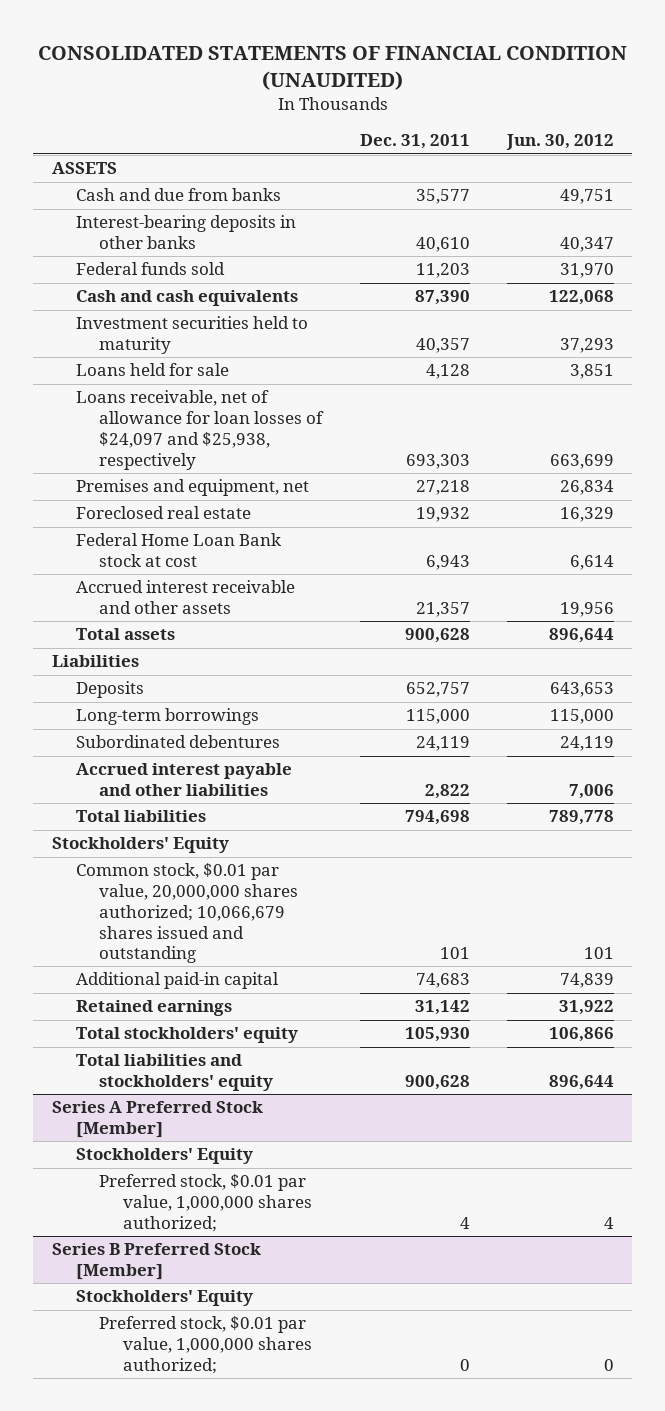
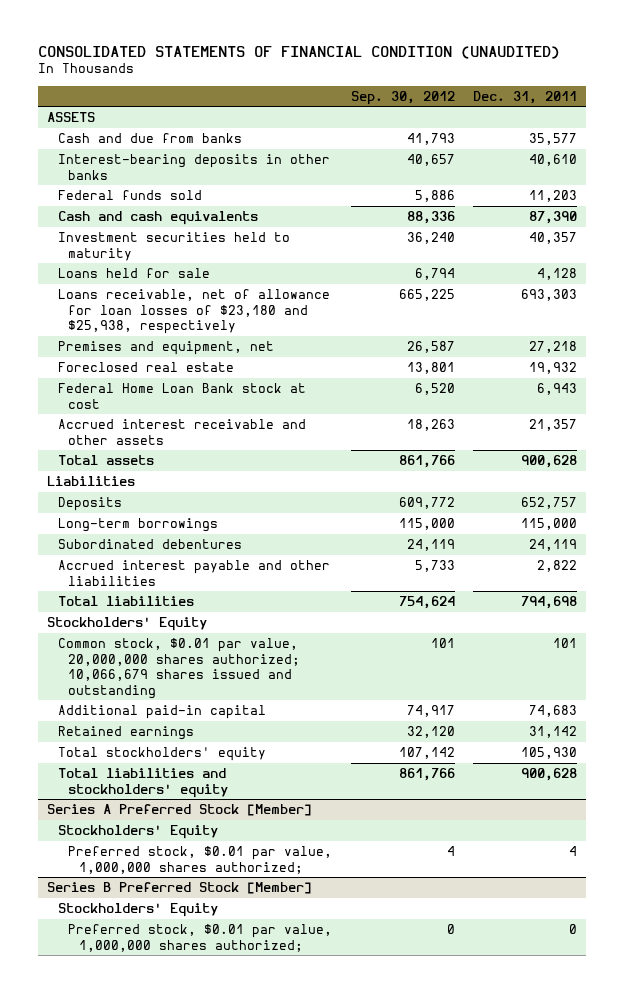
[505,134,614,151] Jun. 30, 2012 -> none
none -> [350,90,455,105] Sep. 30, 2012
[75,390,325,470] Loans receivable, net of allowance for loan losses of $24,097 and $25,938, respectively -> [57,289,330,335] Loans receivable, net of allowance for loan losses of $23,180 and $25,938, respectively

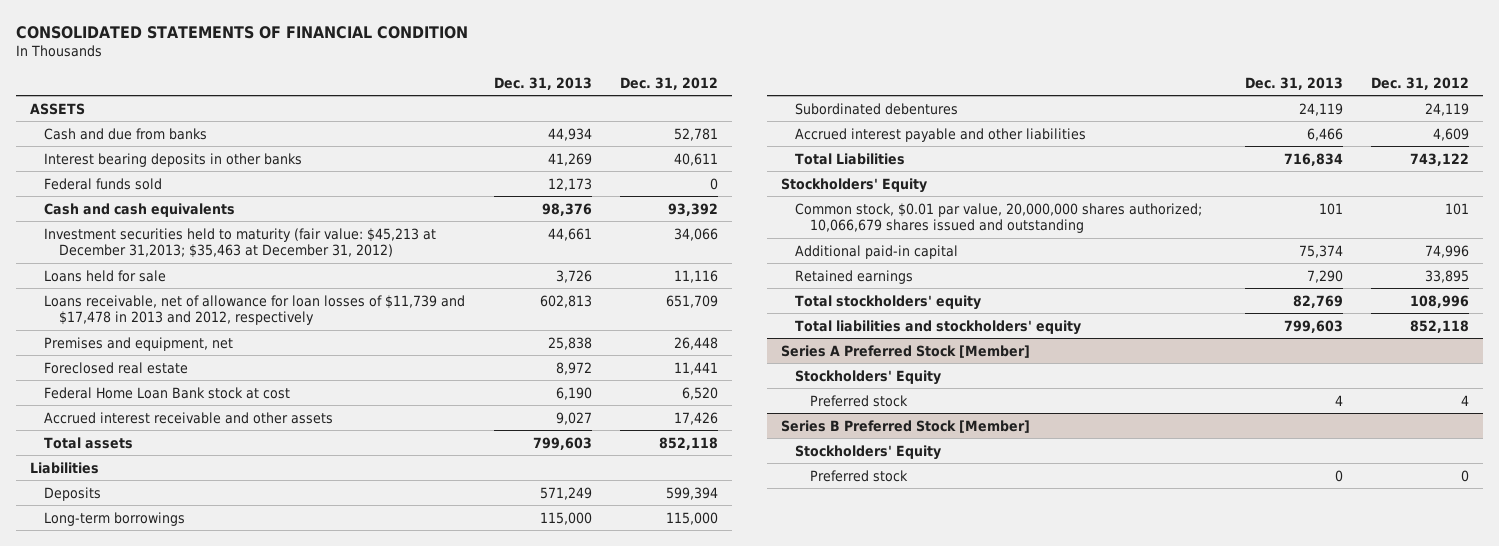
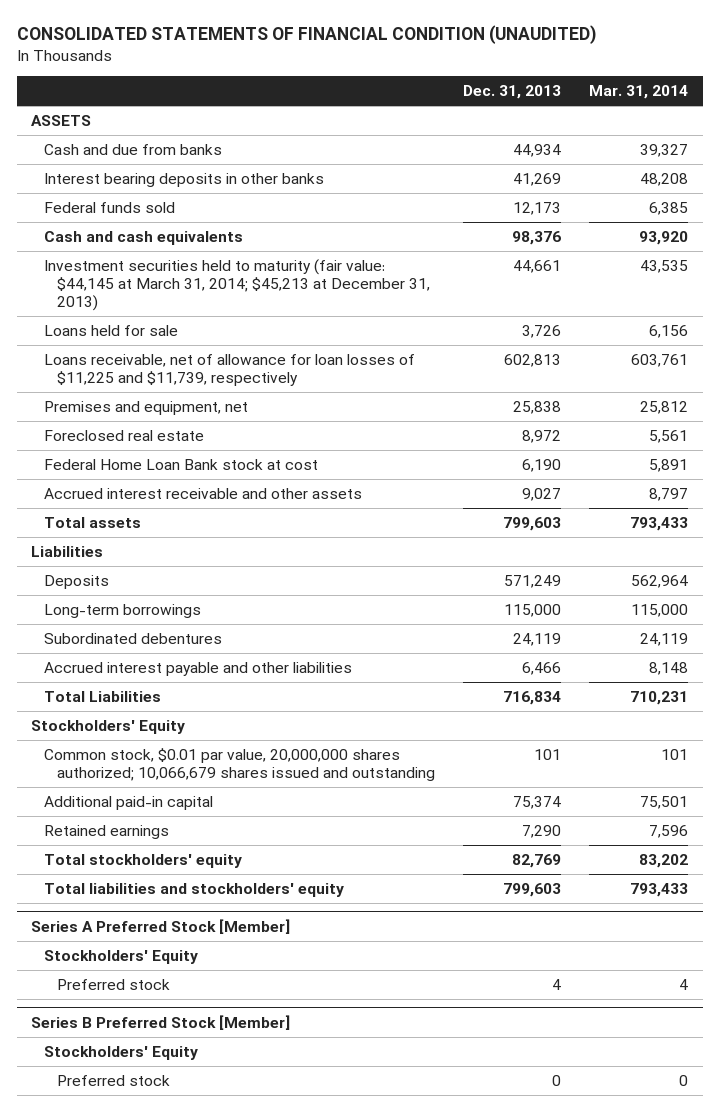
[15,25,468,39] CONSOLIDATED STATEMENTS OF FINANCIAL CONDITION -> [16,25,597,45] CONSOLIDATED STATEMENTS OF FINANCIAL CONDITION (UNAUDITED)
[619,76,718,90] Dec. 31, 2012 -> none
none -> [589,85,689,100] Mar. 31, 2014
[44,227,437,259] Investment securities held to maturity (fair value: $45,213 at December 31,2013; $35,463 at December 31, 2012) -> [43,258,430,311] Investment securities held to maturity (fair value: $44,145 at March 31, 2014; $45,213 at December 31, 2013)
[44,294,466,326] Loans receivable, net of allowance for loan losses of $11,739 and $17,478 in 2013 and 2012, respectively -> [43,353,415,386] Loans receivable, net of allowance for loan losses of $11,225 and $11,739, respectively

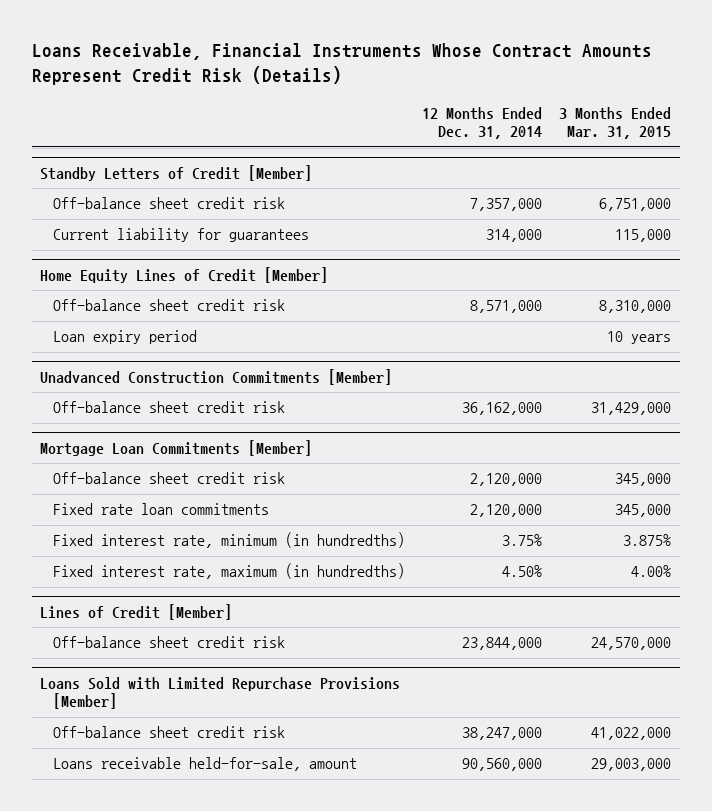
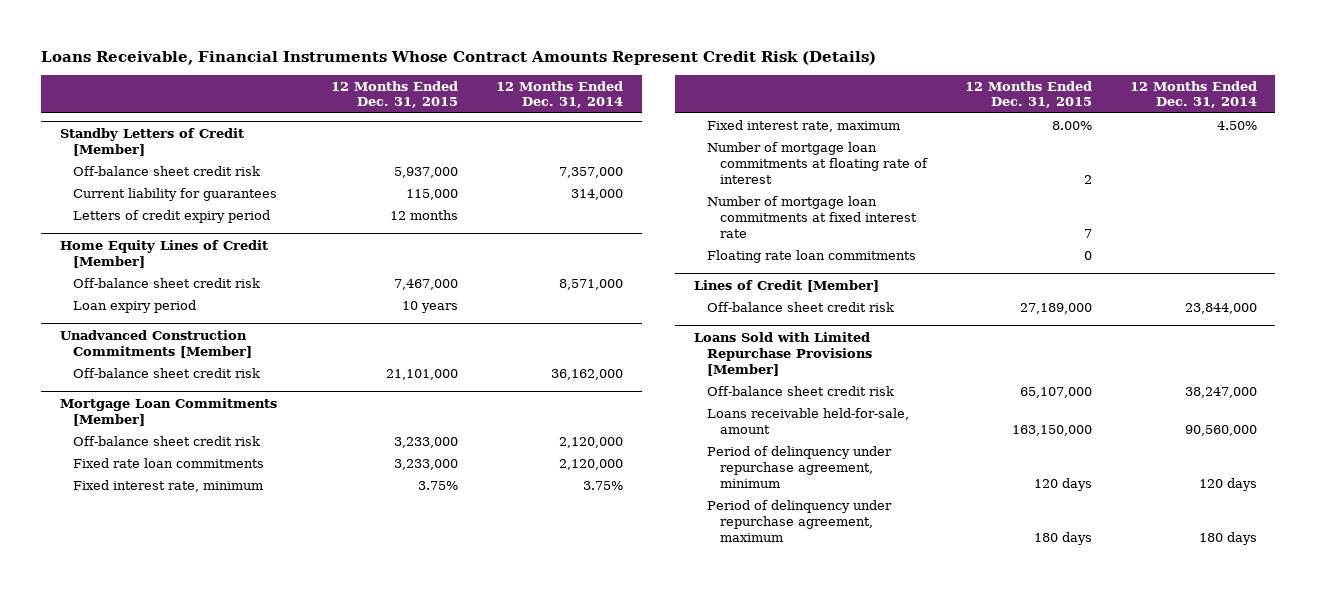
[559,106,672,140] 3 Months Ended Mar. 31, 2015 -> none
none -> [331,80,459,109] 12 Months Ended Dec. 31, 2015
none -> [73,209,271,223] Letters of credit expiry period
[53,532,406,549] Fixed interest rate, minimum (in hundredths) -> [73,479,264,492] Fixed interest rate, minimum
[53,563,406,580] Fixed interest rate, maximum (in hundredths) -> [706,119,900,132] Fixed interest rate, maximum
none -> [706,141,929,184] Number of mortgage loan commitments at floating rate of interest
none -> [706,195,918,238] Number of mortgage loan commitments at fixed interest rate
none -> [706,249,916,263] Floating rate loan commitments
none -> [706,445,892,488] Period of delinquency under repurchase agreement, minimum
none -> [706,499,892,542] Period of delinquency under repurchase agreement, maximum

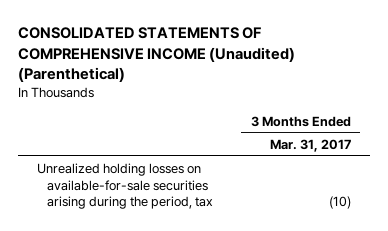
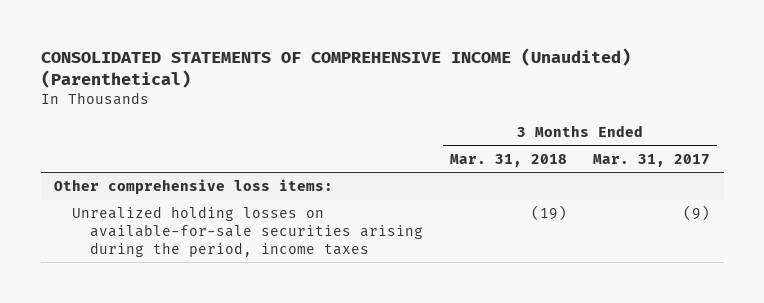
none -> [449,153,567,167] Mar. 31, 2018
none -> [53,179,333,195] Other comprehensive loss items:
[36,163,213,210] Unrealized holding losses on available-for-sale securities arising during the period, tax -> [71,206,423,257] Unrealized holding losses on available-for-sale securities arising during the period, income taxes
[328,196,351,210] (10) -> [683,205,711,222] (9)

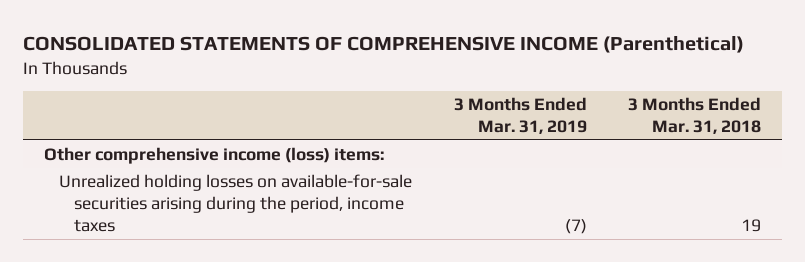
[40,47,631,88] CONSOLIDATED STATEMENTS OF COMPREHENSIVE INCOME (Unaudited) (Parenthetical) -> [23,36,745,54] CONSOLIDATED STATEMENTS OF COMPREHENSIVE INCOME (Parenthetical)
[593,153,711,167] Mar. 31, 2017 -> none
none -> [453,96,587,135] 3 Months Ended Mar. 31, 2019
[53,179,333,195] Other comprehensive loss items: -> [44,147,385,165] Other comprehensive income (loss) items:
[530,205,567,222] (19) -> [740,219,761,233] 19

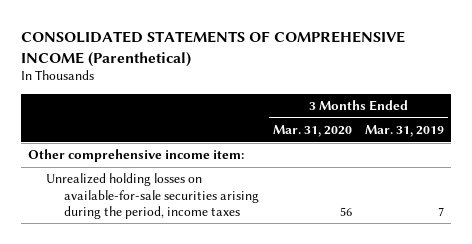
[627,96,761,135] 3 Months Ended Mar. 31, 2018 -> none
none -> [272,125,352,138] Mar. 31, 2020
[44,147,385,165] Other comprehensive income (loss) items: -> [28,149,245,163] Other comprehensive income item:
[564,219,587,235] (7) -> [438,206,445,216] 7

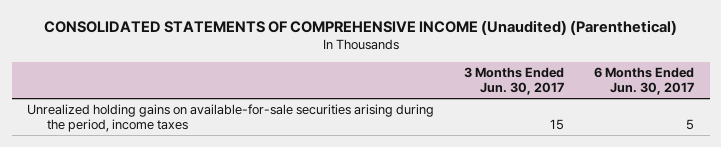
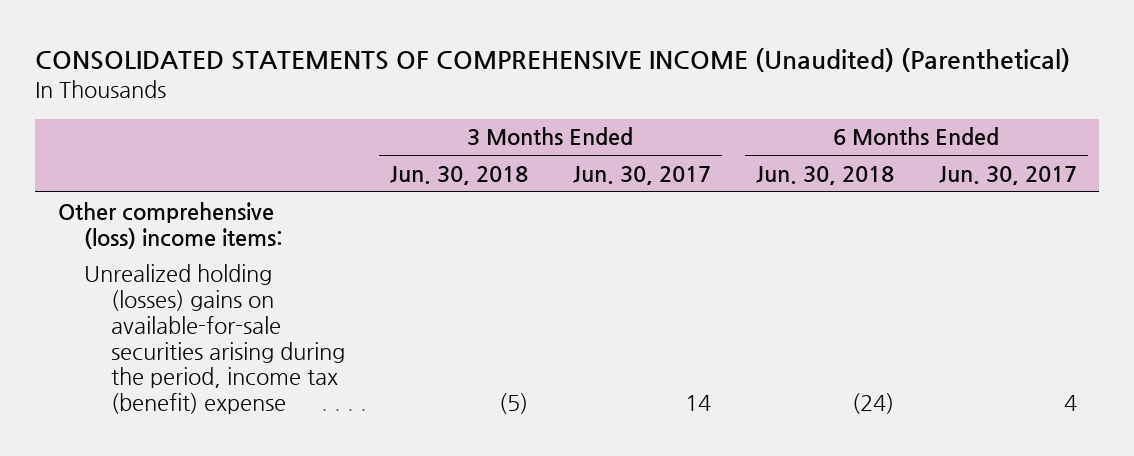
none -> [389,165,528,185] Jun. 30, 2018
none -> [755,165,894,185] Jun. 30, 2018
none -> [57,201,284,249] Other comprehensive (loss) income items:
[26,104,434,133] Unrealized holding gains on available-for-sale securities arising during the period, income taxes -> [84,263,345,415] Unrealized holding (losses) gains on available-for-sale securities arising during the period, income tax (benefit) expense
[550,119,565,131] 15 -> [684,395,711,412] 14
[686,119,695,131] 5 -> [1063,395,1077,412] 4

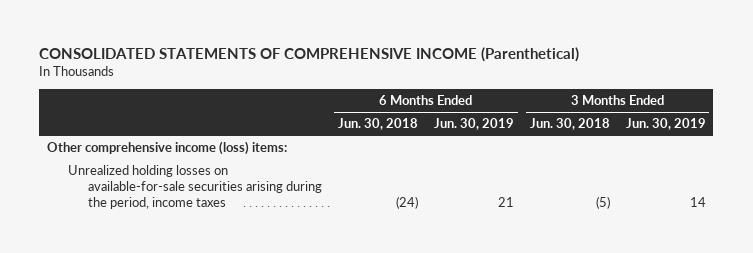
[35,48,1071,73] CONSOLIDATED STATEMENTS OF COMPREHENSIVE INCOME (Unaudited) (Parenthetical) -> [39,47,580,63] CONSOLIDATED STATEMENTS OF COMPREHENSIVE INCOME (Parenthetical)
[572,165,711,185] Jun. 30, 2017 -> none
[938,165,1077,185] Jun. 30, 2017 -> none
none -> [433,118,514,131] Jun. 30, 2019
none -> [625,118,706,131] Jun. 30, 2019
[57,201,284,249] Other comprehensive (loss) income items: -> [47,141,288,156] Other comprehensive income (loss) items:
[84,263,345,415] Unrealized holding (losses) gains on available-for-sale securities arising during the period, income tax (benefit) expense -> [67,165,323,209] Unrealized holding losses on available-for-sale securities arising during the period, income taxes

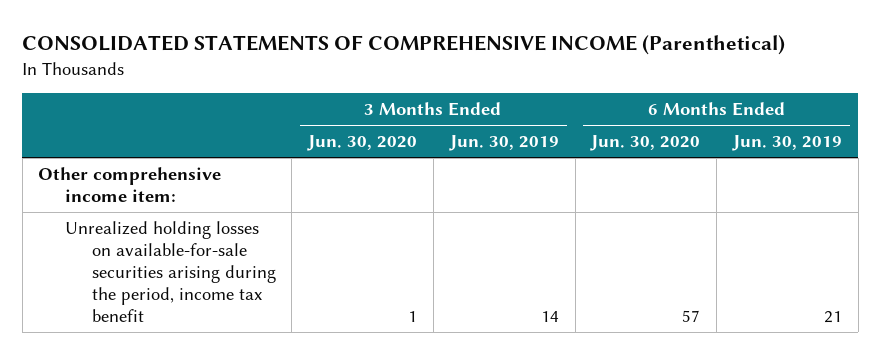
[337,118,418,131] Jun. 30, 2018 -> none
[529,118,610,131] Jun. 30, 2018 -> none
none -> [307,135,418,152] Jun. 30, 2020
none -> [590,135,701,152] Jun. 30, 2020
[47,141,288,156] Other comprehensive income (loss) items: -> [38,166,222,202] Other comprehensive income item:
[67,165,323,209] Unrealized holding losses on available-for-sale securities arising during the period, income taxes -> [64,220,276,323] Unrealized holding losses on available-for-sale securities arising during the period, income tax benefit

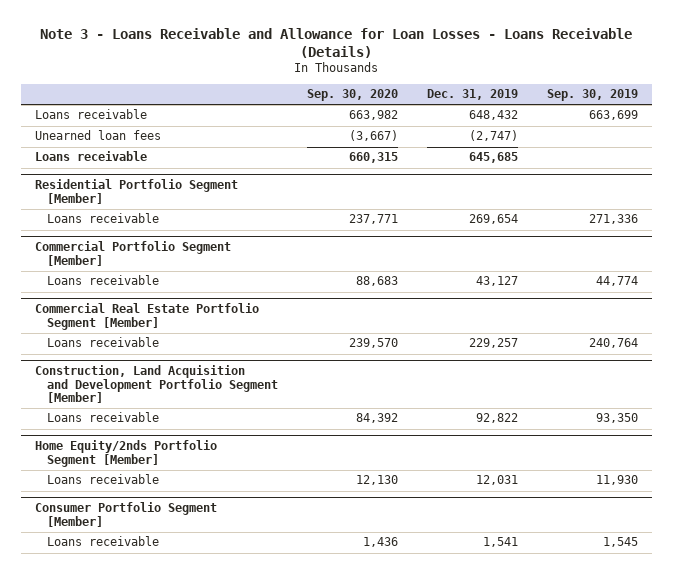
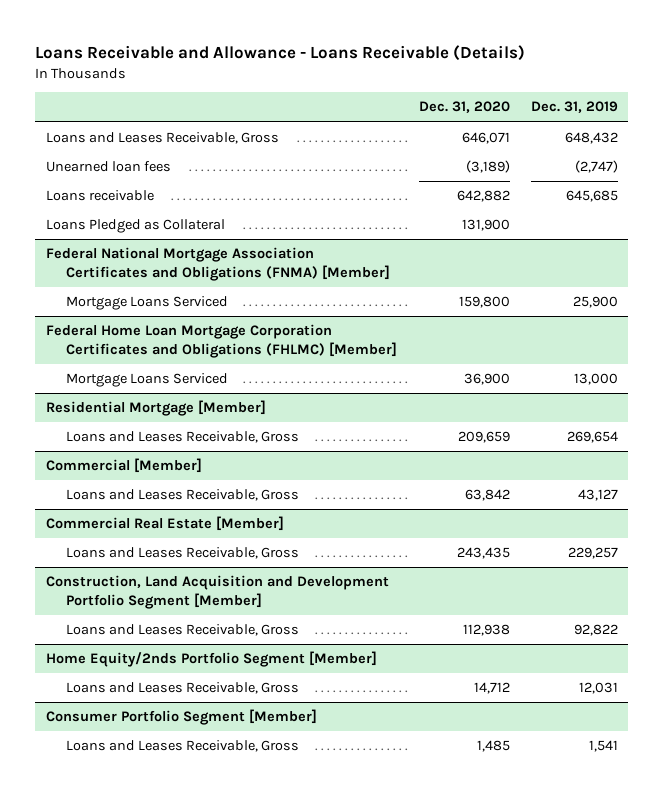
[40,27,633,58] Note 3 - Loans Receivable and Allowance for Loan Losses - Loans Receivable (Details) -> [35,44,526,61] Loans Receivable and Allowance - Loans Receivable (Details)
[306,89,398,102] Sep. 30, 2020 -> none
[546,89,638,102] Sep. 30, 2019 -> none
none -> [418,101,510,114] Dec. 31, 2020
[35,109,148,120] Loans receivable -> [45,132,279,145] Loans and Leases Receivable, Gross
none -> [45,219,225,234] Loans Pledged as Collateral
none -> [45,247,391,281] Federal National Mortgage Association Certificates and Obligations (FNMA) [Member]
none -> [66,296,229,311] Mortgage Loans Serviced
none -> [45,324,398,358] Federal Home Loan Mortgage Corporation Certificates and Obligations (FHLMC) [Member]
none -> [66,373,229,388] Mortgage Loans Serviced
[35,179,239,204] Residential Portfolio Segment [Member] -> [45,400,266,417] Residential Mortgage [Member]
[46,213,159,224] Loans receivable -> [66,431,300,444] Loans and Leases Receivable, Gross
[35,241,232,266] Commercial Portfolio Segment [Member] -> [45,458,202,474] Commercial [Member]
[46,275,159,286] Loans receivable -> [66,489,300,502] Loans and Leases Receivable, Gross
[35,303,260,330] Commercial Real Estate Portfolio Segment [Member] -> [45,516,284,532] Commercial Real Estate [Member]
[46,337,159,348] Loans receivable -> [66,547,300,560] Loans and Leases Receivable, Gross
[46,412,159,423] Loans receivable -> [66,624,300,637] Loans and Leases Receivable, Gross
[46,474,159,485] Loans receivable -> [66,682,300,695] Loans and Leases Receivable, Gross
[46,536,159,547] Loans receivable -> [66,740,300,753] Loans and Leases Receivable, Gross

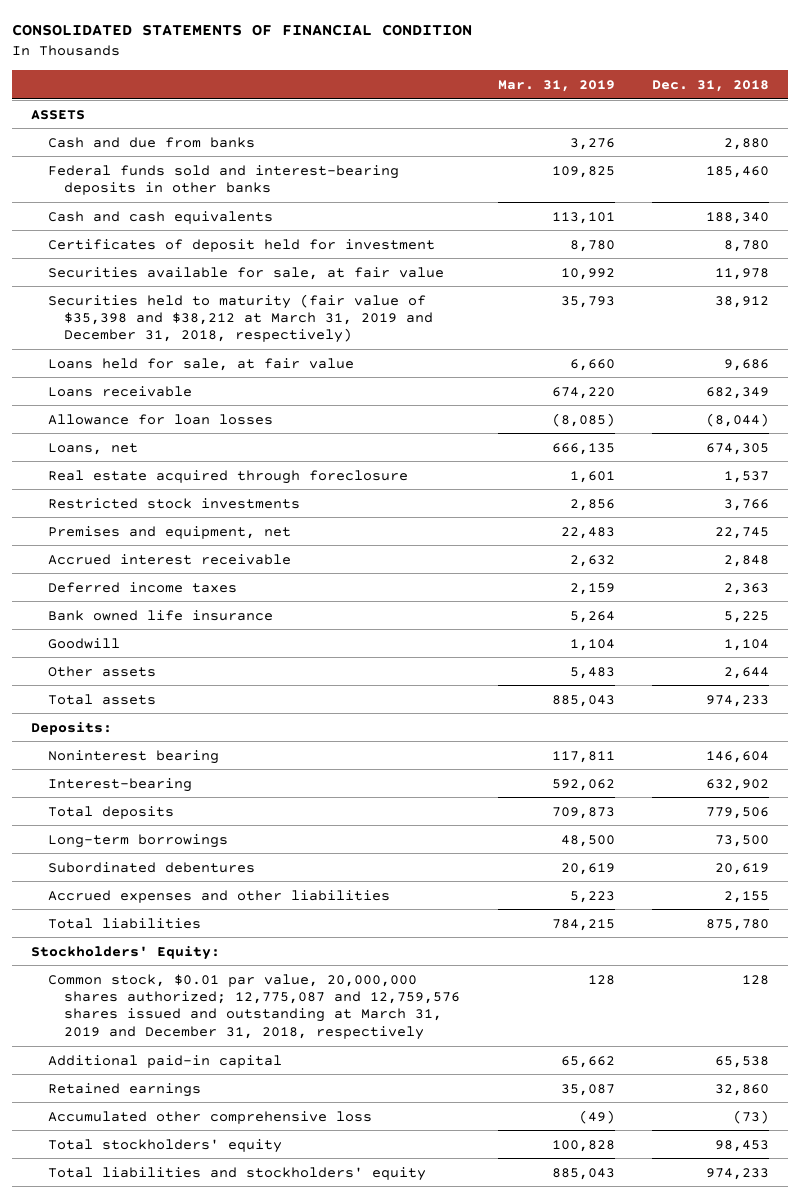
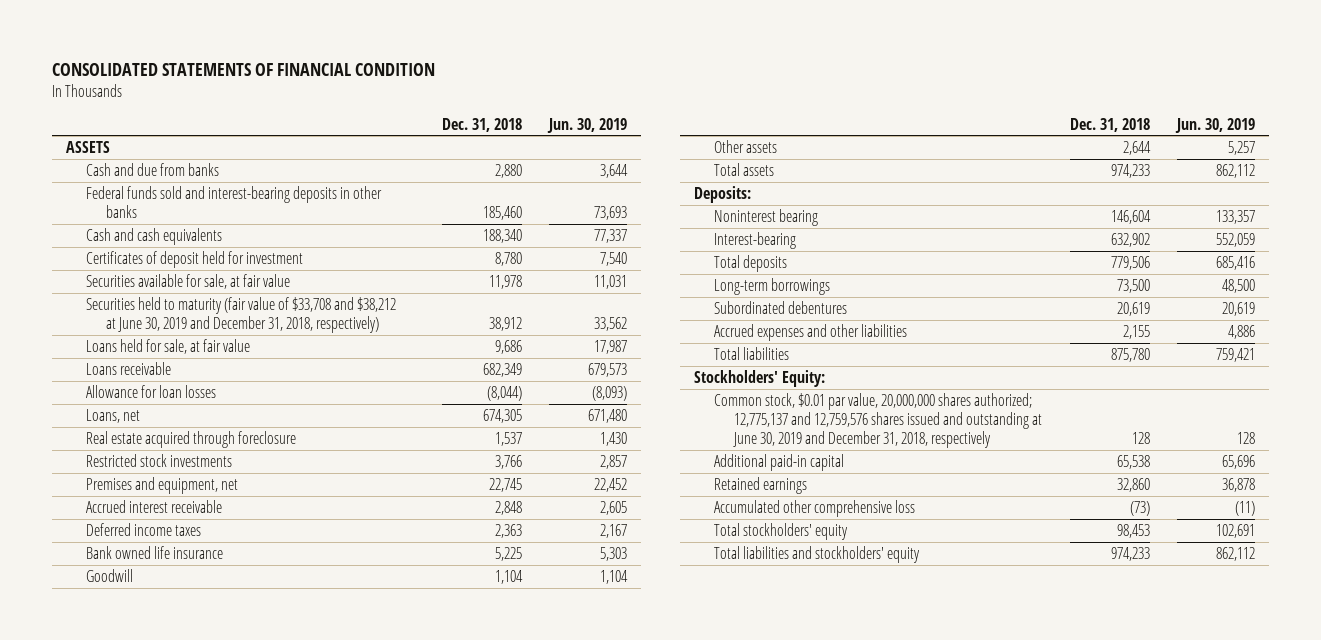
[497,79,615,92] Mar. 31, 2019 -> none
none -> [547,117,628,133] Jun. 30, 2019
[47,293,434,344] Securities held to maturity (fair value of $35,398 and $38,212 at March 31, 2019 and December 31, 2018, respectively) -> [86,296,397,333] Securities held to maturity (fair value of $33,708 and $38,212 at June 30, 2019 and December 31, 2018, respectively)
[47,973,461,1040] Common stock, $0.01 par value, 20,000,000 shares authorized; 12,775,087 and 12,759,576 shares issued and outstanding at March 31, 2019 and December 31, 2018, respectively -> [713,392,1042,448] Common stock, $0.01 par value, 20,000,000 shares authorized; 12,775,137 and 12,759,576 shares issued and outstanding at June 30, 2019 and December 31, 2018, respectively

